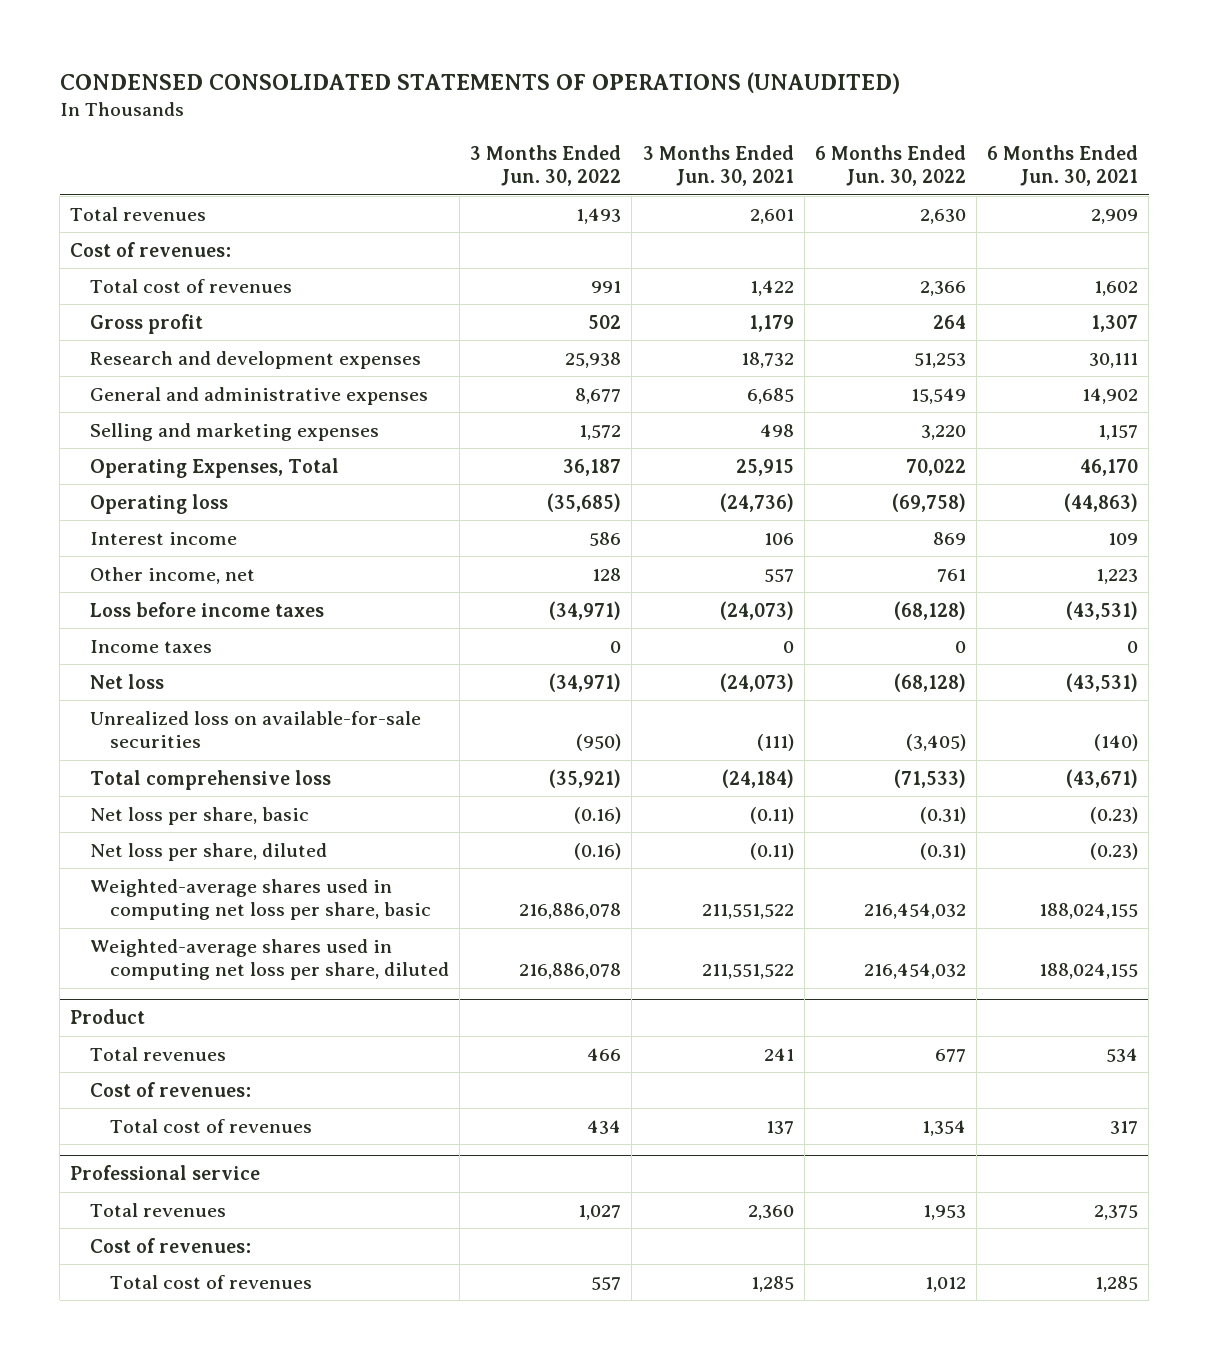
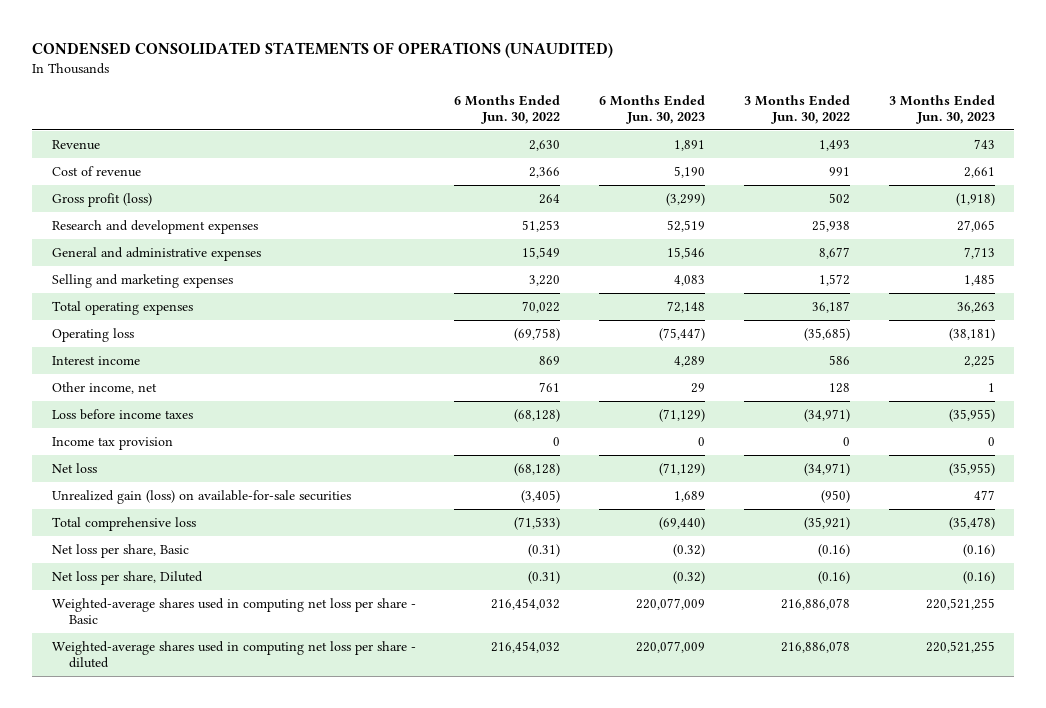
[642,144,794,187] 3 Months Ended Jun. 30, 2021 -> none
[987,144,1139,187] 6 Months Ended Jun. 30, 2021 -> none
none -> [599,94,706,125] 6 Months Ended Jun. 30, 2023
none -> [888,94,995,125] 3 Months Ended Jun. 30, 2023
[70,241,232,257] Cost of revenues: -> none
[70,206,207,221] Total revenues -> [51,139,100,150] Revenue
[90,278,293,293] Total cost of revenues -> [51,165,141,177] Cost of revenue
[90,313,204,334] Gross profit -> [51,192,152,207] Gross profit (loss)
[90,457,340,478] Operating Expenses, Total -> [51,300,193,315] Total operating expenses
[90,639,213,653] Income taxes -> [51,436,173,450] Income tax provision
[90,710,422,749] Unrealized loss on available-for-sale securities -> [51,489,351,504] Unrealized gain (loss) on available-for-sale securities
[70,1009,146,1025] Product -> none
[90,1046,227,1061] Total revenues -> none
[90,1081,252,1097] Cost of revenues: -> none
[109,1118,312,1133] Total cost of revenues -> none
[70,1165,261,1181] Professional service -> none
[90,1202,227,1217] Total revenues -> none
[90,1237,252,1253] Cost of revenues: -> none
[109,1274,312,1289] Total cost of revenues -> none
[90,806,310,825] Net loss per share, basic -> [51,543,189,558] Net loss per share, Basic
[90,842,328,861] Net loss per share, diluted -> [51,570,203,585] Net loss per share, Diluted
[90,878,431,921] Weighted-average shares used in computing net loss per share, basic -> [51,597,416,625] Weighted-average shares used in computing net loss per share - Basic
[90,938,449,981] Weighted-average shares used in computing net loss per share, diluted -> [51,640,416,669] Weighted-average shares used in computing net loss per share - diluted

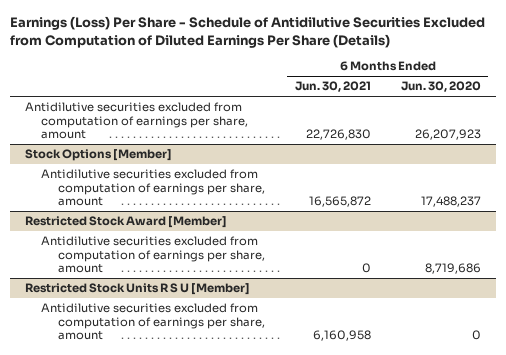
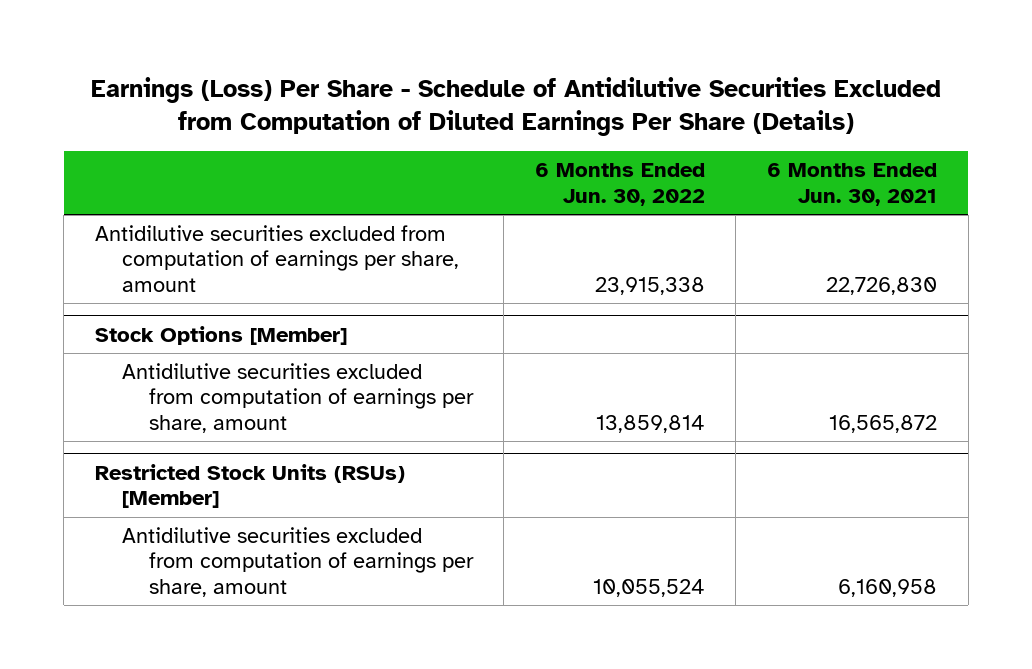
[400,81,481,93] Jun. 30, 2020 -> none
none -> [534,163,705,206] 6 Months Ended Jun. 30, 2022
[24,216,227,229] Restricted Stock Award [Member] -> none
[41,236,265,274] Antidilutive securities excluded from computation of earnings per share, amount -> none
[24,283,250,296] Restricted Stock Units R S U [Member] -> [94,463,405,509] Restricted Stock Units (RSUs) [Member]

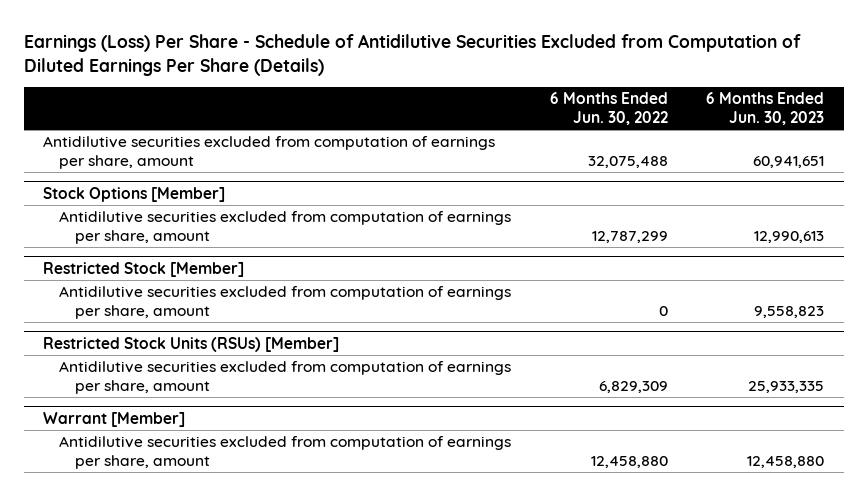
[767,163,938,206] 6 Months Ended Jun. 30, 2021 -> none
none -> [706,92,825,125] 6 Months Ended Jun. 30, 2023
[594,277,705,296] 23,915,338 -> [587,155,668,168] 32,075,488
[595,415,705,434] 13,859,814 -> [591,230,668,243] 12,787,299
none -> [43,261,245,277] Restricted Stock [Member]
none -> [59,286,512,319] Antidilutive securities excluded from computation of earnings per share, amount
[592,579,705,598] 10,055,524 -> [598,380,668,393] 6,829,309
none -> [43,411,186,427] Warrant [Member]
none -> [59,436,512,469] Antidilutive securities excluded from computation of earnings per share, amount

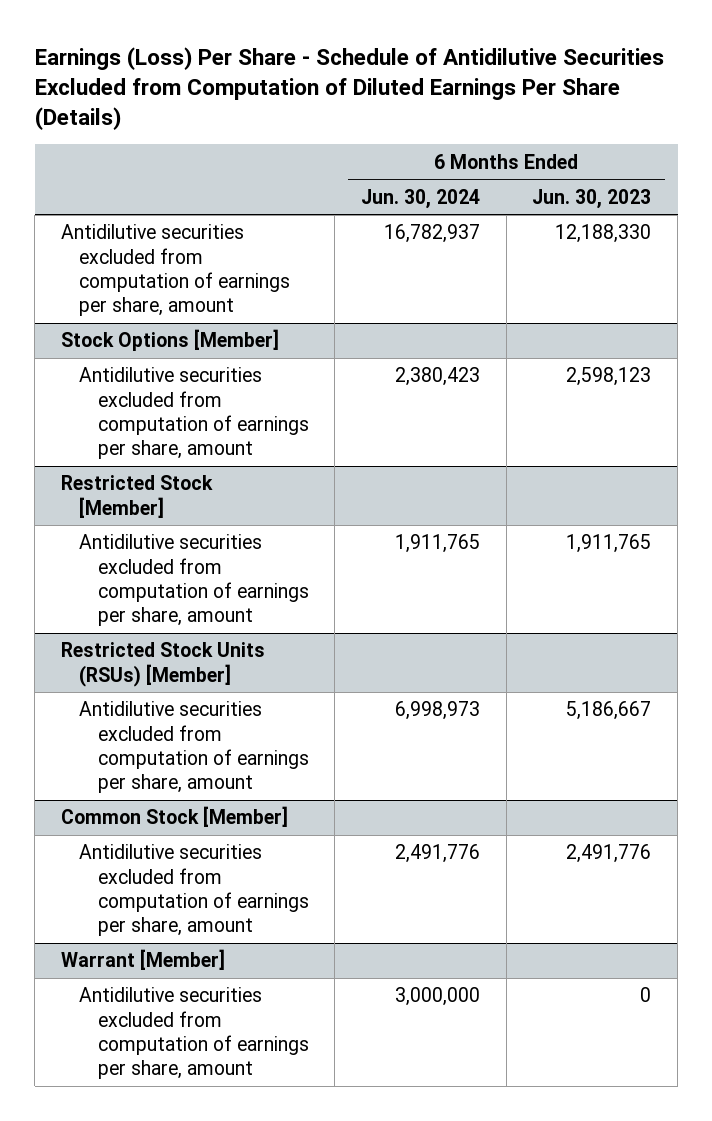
[549,92,668,125] 6 Months Ended Jun. 30, 2022 -> none
none -> [361,188,481,209] Jun. 30, 2024
[753,155,825,168] 60,941,651 -> [555,224,652,244] 12,188,330
[754,230,825,243] 12,990,613 -> [566,367,652,387] 2,598,123
[754,305,825,318] 9,558,823 -> [566,534,652,554] 1,911,765
[748,380,825,393] 25,933,335 -> [566,701,652,721] 5,186,667
none -> [60,806,288,828] Common Stock [Member]
none -> [79,844,309,937] Antidilutive securities excluded from computation of earnings per share, amount
[747,455,825,468] 12,458,880 -> [640,987,652,1003] 0

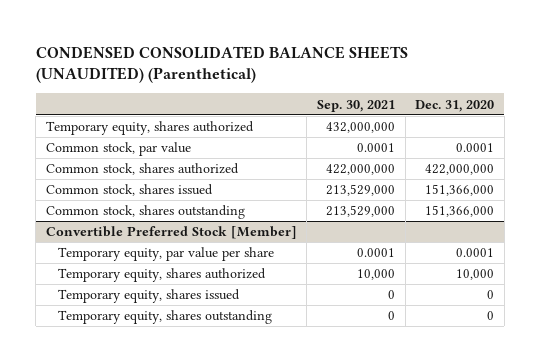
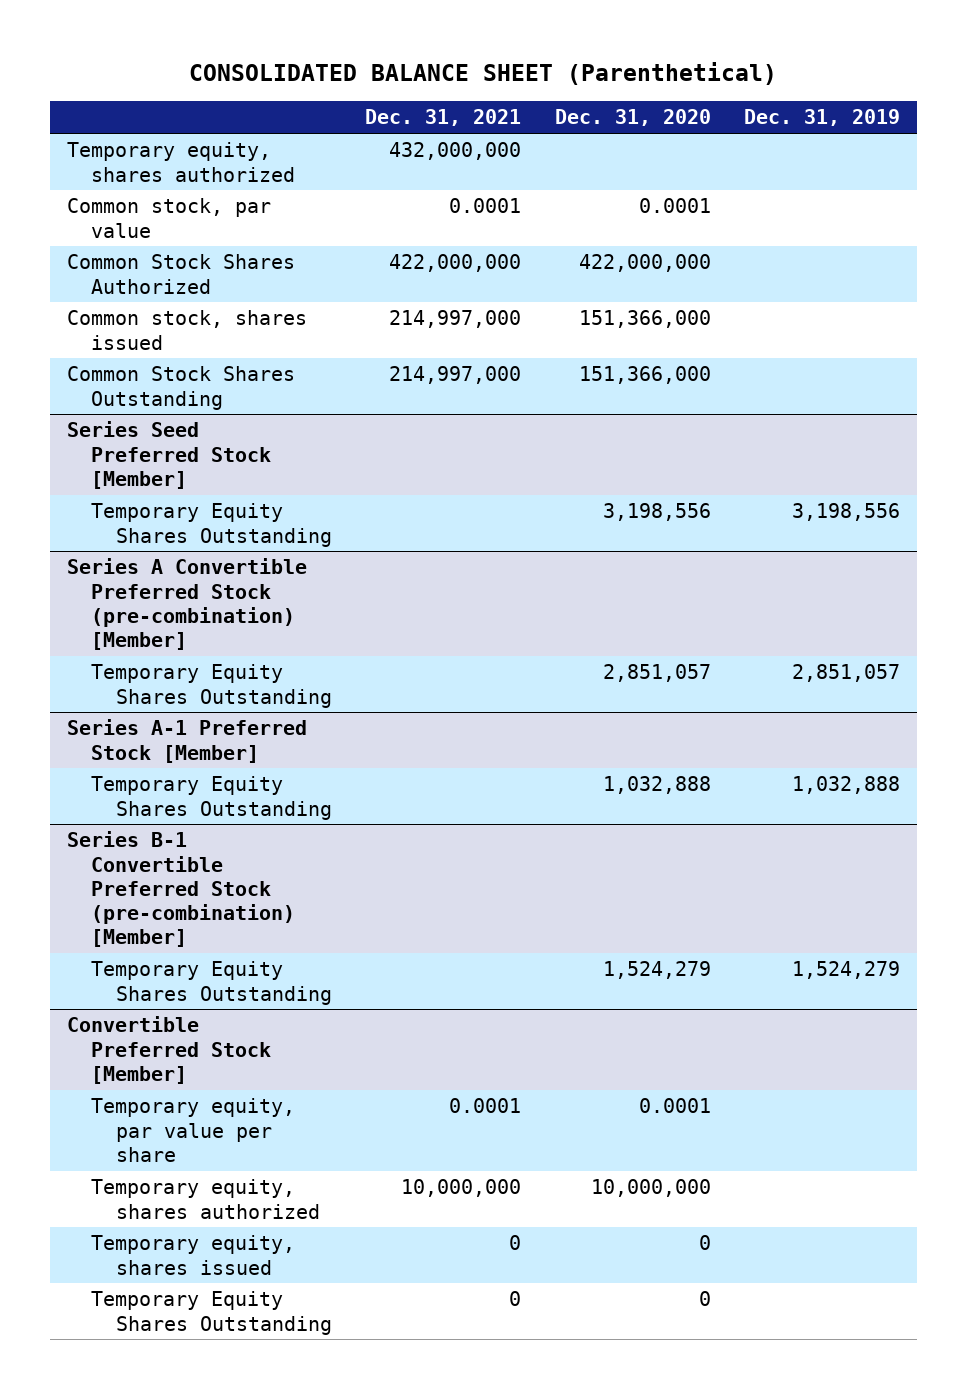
[35,45,408,84] CONDENSED CONSOLIDATED BALANCE SHEETS (UNAUDITED) (Parenthetical) -> [189,61,778,85] CONSOLIDATED BALANCE SHEET (Parenthetical)
[317,99,396,112] Sep. 30, 2021 -> none
none -> [365,109,522,127] Dec. 31, 2021
none -> [744,109,901,127] Dec. 31, 2019
[45,163,239,176] Common stock, shares authorized -> [66,254,295,294] Common Stock Shares Authorized
[45,205,245,220] Common stock, shares outstanding -> [66,366,295,410] Common Stock Shares Outstanding
none -> [66,421,272,489] Series Seed Preferred Stock [Member]
none -> [91,503,332,547] Temporary Equity Shares Outstanding
none -> [66,558,307,650] Series A Convertible Preferred Stock (pre-combination) [Member]
none -> [91,664,332,708] Temporary Equity Shares Outstanding
none -> [66,719,307,763] Series A-1 Preferred Stock [Member]
none -> [91,776,332,820] Temporary Equity Shares Outstanding
none -> [66,831,296,947] Series B-1 Convertible Preferred Stock (pre-combination) [Member]
none -> [91,961,332,1005] Temporary Equity Shares Outstanding
[456,269,495,281] 10,000 -> [590,1179,711,1198] 10,000,000
[57,310,272,325] Temporary equity, shares outstanding -> [91,1291,332,1335] Temporary Equity Shares Outstanding

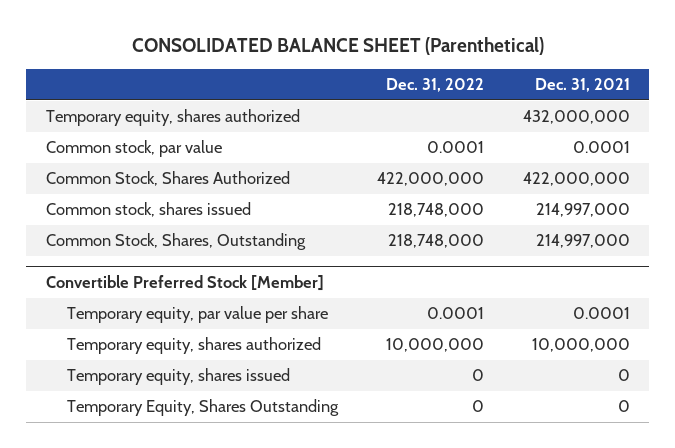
[554,109,711,127] Dec. 31, 2020 -> none
[744,109,901,127] Dec. 31, 2019 -> none
none -> [385,78,484,93] Dec. 31, 2022
[66,254,295,294] Common Stock Shares Authorized -> [45,171,290,187] Common Stock, Shares Authorized
[66,421,272,489] Series Seed Preferred Stock [Member] -> none
[91,503,332,547] Temporary Equity Shares Outstanding -> none
[66,558,307,650] Series A Convertible Preferred Stock (pre-combination) [Member] -> none
[91,664,332,708] Temporary Equity Shares Outstanding -> none
[66,719,307,763] Series A-1 Preferred Stock [Member] -> none
[91,776,332,820] Temporary Equity Shares Outstanding -> none
[66,831,296,947] Series B-1 Convertible Preferred Stock (pre-combination) [Member] -> none
[91,961,332,1005] Temporary Equity Shares Outstanding -> none
[66,366,295,410] Common Stock Shares Outstanding -> [45,233,306,251] Common Stock, Shares, Outstanding
[91,1291,332,1335] Temporary Equity Shares Outstanding -> [66,399,339,417] Temporary Equity, Shares Outstanding

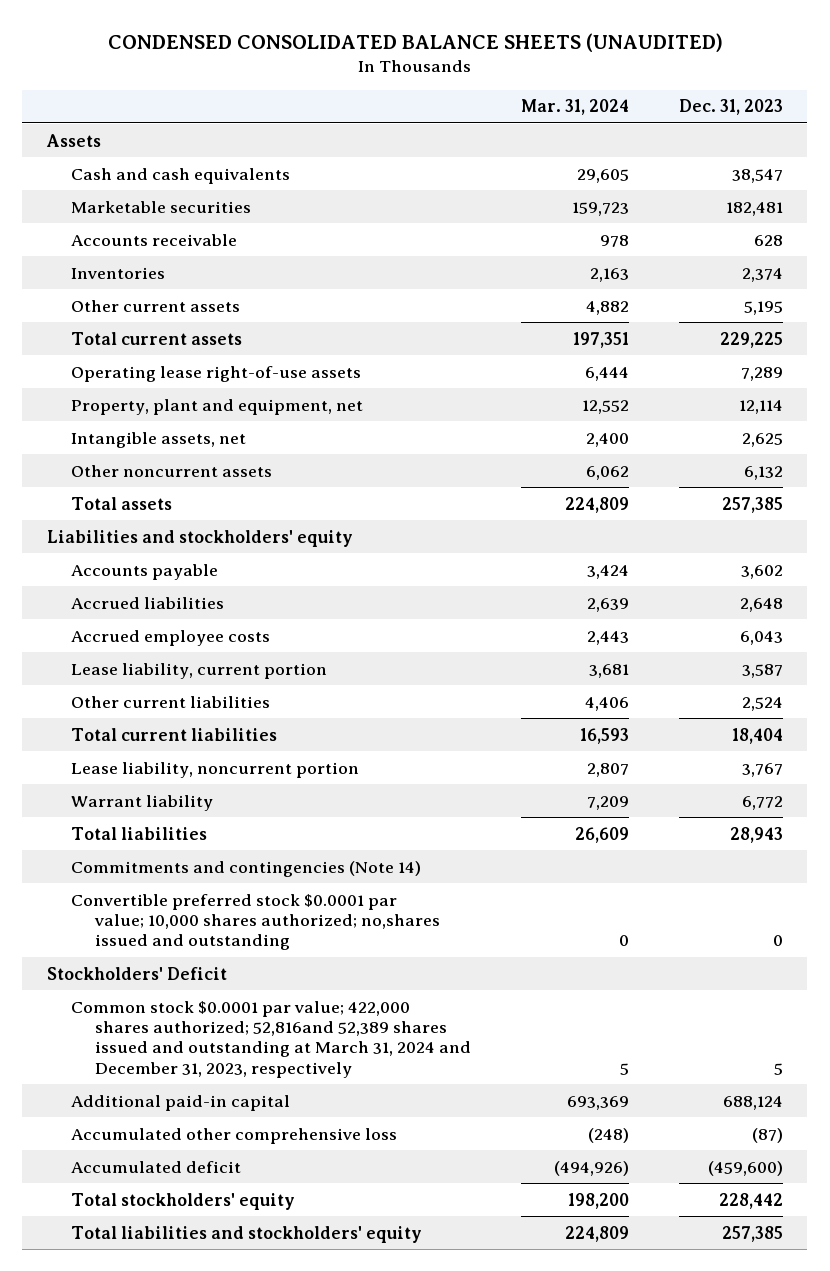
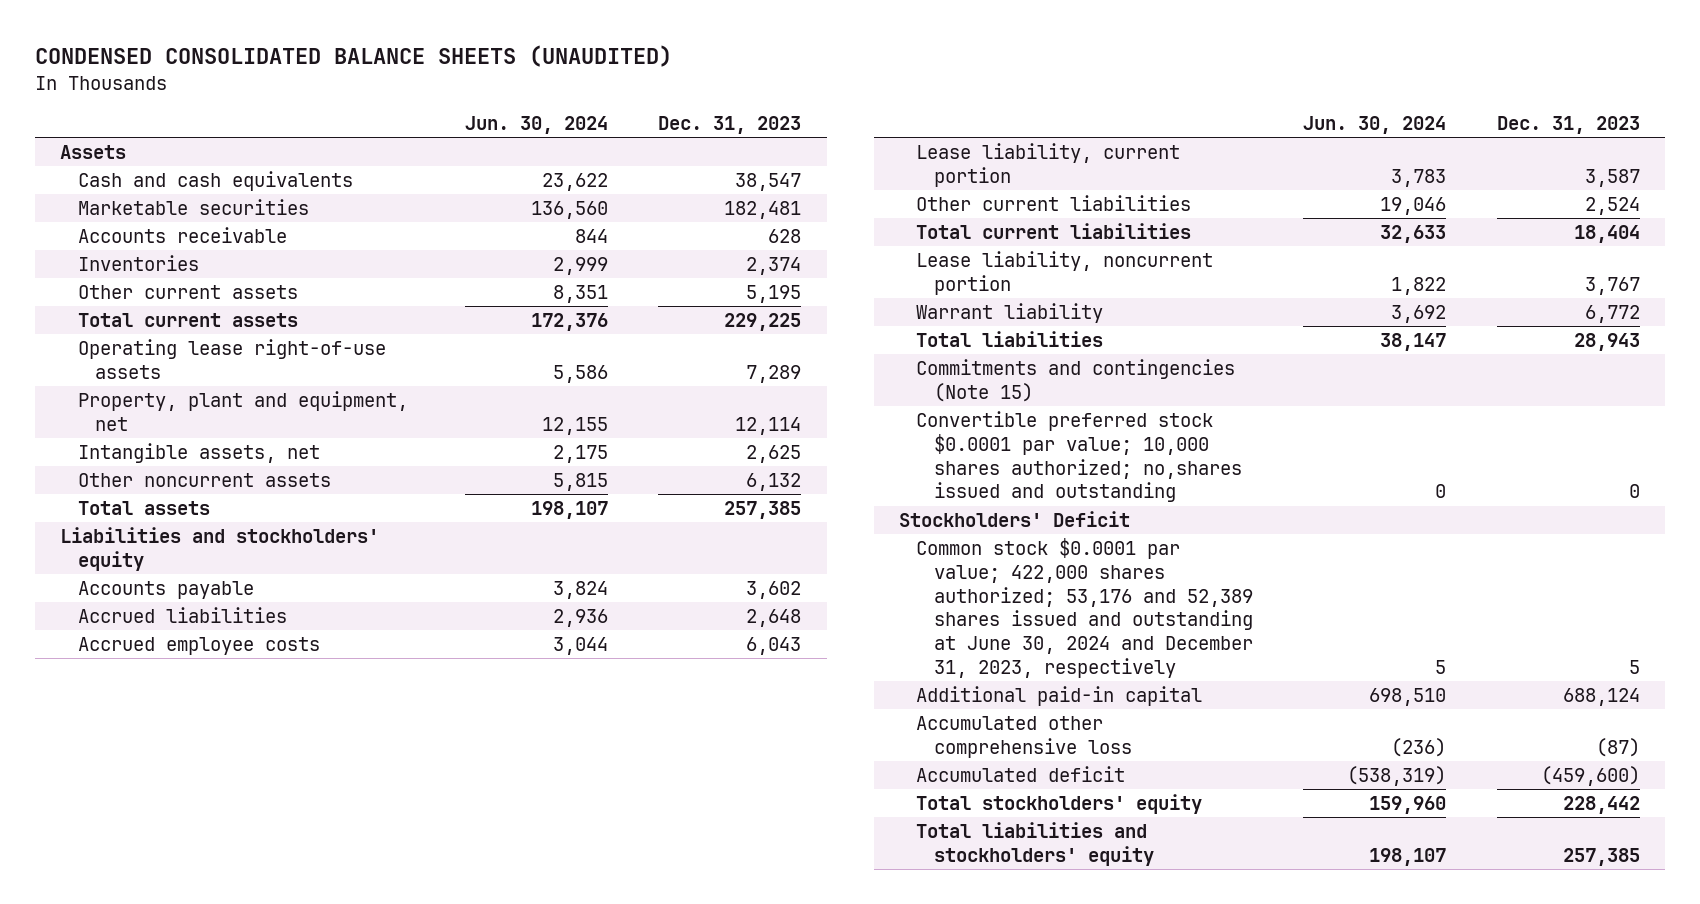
[520,99,629,116] Mar. 31, 2024 -> none
none -> [464,115,608,134] Jun. 30, 2024
[71,860,422,877] Commitments and contingencies (Note 14) -> [916,359,1236,402] Commitments and contingencies (Note 15)
[71,1000,472,1078] Common stock $0.0001 par value; 422,000 shares authorized; 52,816and 52,389 shares issued and outstanding at March 31, 2024 and December 31, 2023, respectively -> [916,538,1253,678] Common stock $0.0001 par value; 422,000 shares authorized; 53,176 and 52,389 shares issued and outstanding at June 30, 2024 and December 31, 2023, respectively

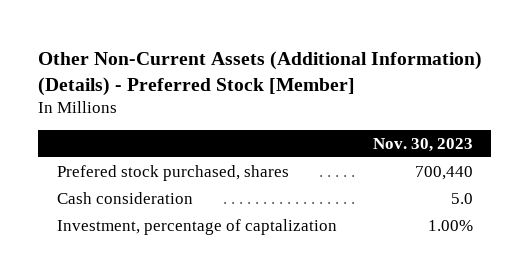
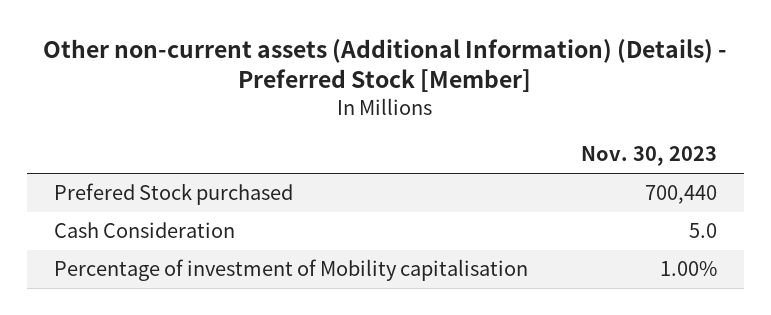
[38,50,483,96] Other Non-Current Assets (Additional Information) (Details) - Preferred Stock [Member] -> [43,38,728,93] Other non-current assets (Additional Information) (Details) - Preferred Stock [Member]
[56,164,289,181] Prefered stock purchased, shares -> [53,183,293,206] Prefered Stock purchased
[56,191,193,204] Cash consideration -> [53,222,235,239] Cash Consideration
[56,218,337,235] Investment, percentage of captalization -> [53,259,528,282] Percentage of investment of Mobility capitalisation

